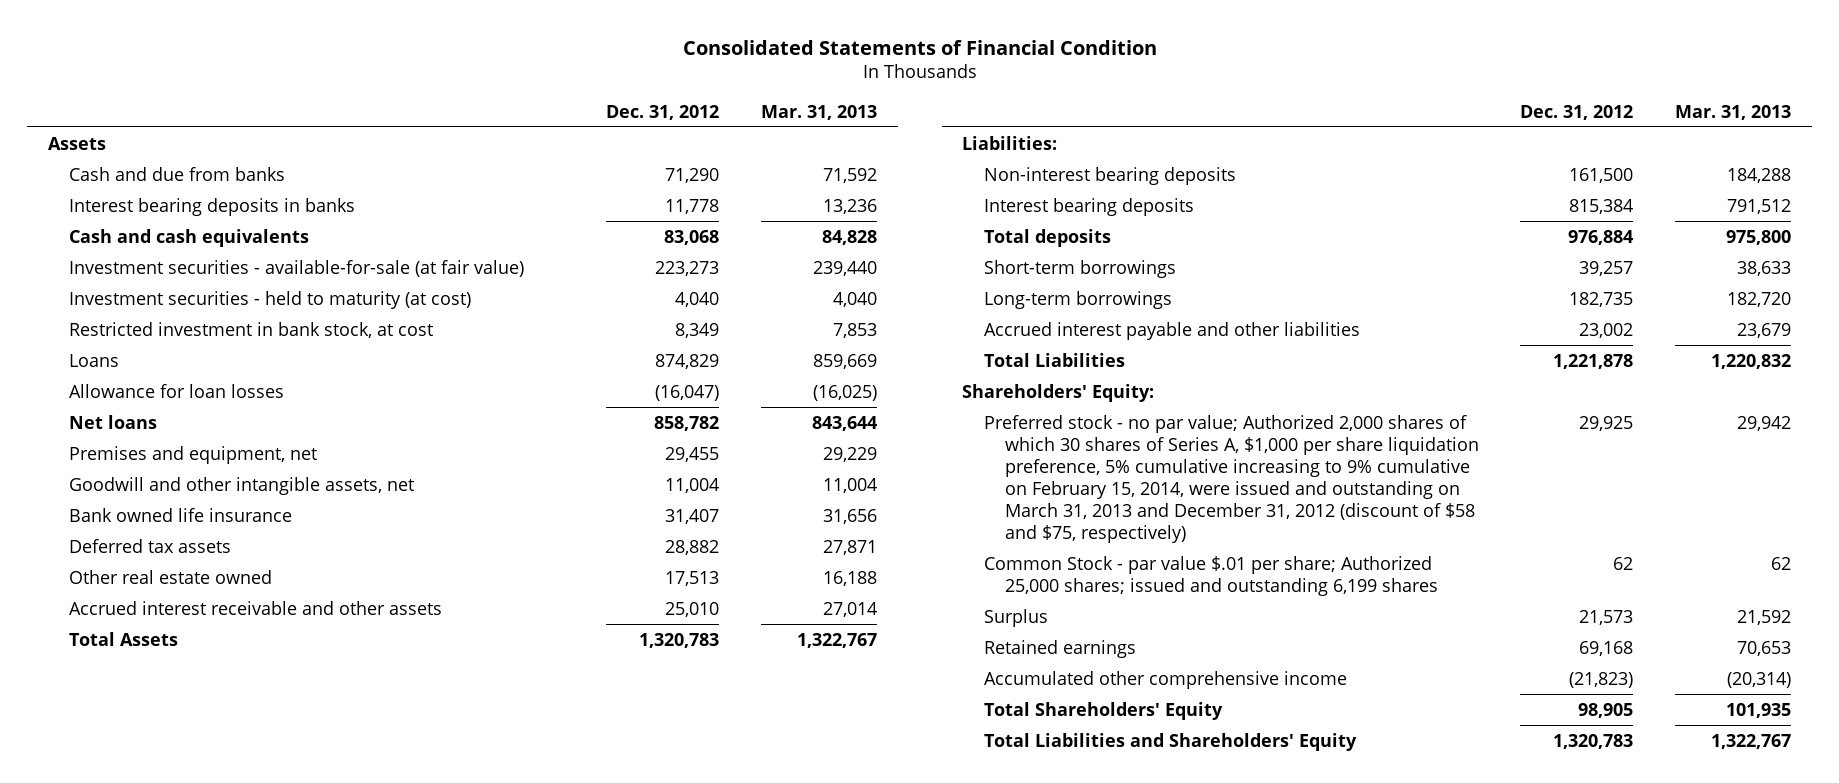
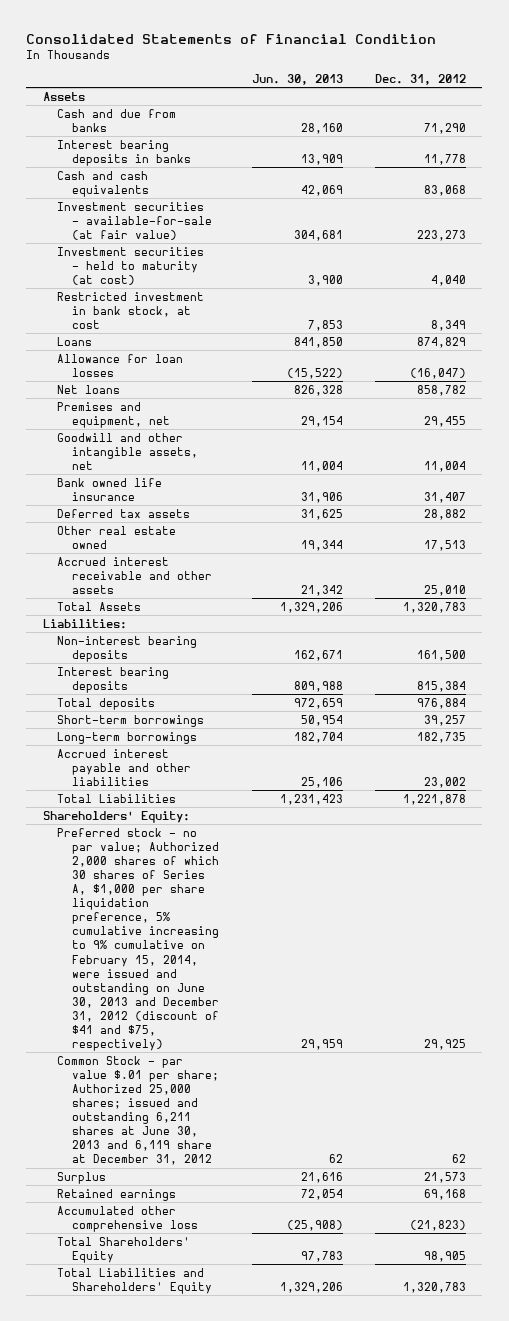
[760,104,877,120] Mar. 31, 2013 -> none
none -> [251,73,343,85] Jun. 30, 2013
[983,414,1479,543] Preferred stock - no par value; Authorized 2,000 shares of which 30 shares of Series A, $1,000 per share liquidation preference, 5% cumulative increasing to 9% cumulative on February 15, 2014, were issued and outstanding on March 31, 2013 and December 31, 2012 (discount of $58 and $75, respectively) -> [57,827,220,1052] Preferred stock - no par value; Authorized 2,000 shares of which 30 shares of Series A, $1,000 per share liquidation preference, 5% cumulative increasing to 9% cumulative on February 15, 2014, were issued and outstanding on June 30, 2013 and December 31, 2012 (discount of $41 and $75, respectively)
[983,555,1438,596] Common Stock - par value $.01 per share; Authorized 25,000 shares; issued and outstanding 6,199 shares -> [57,1055,220,1166] Common Stock - par value $.01 per share; Authorized 25,000 shares; issued and outstanding 6,211 shares at June 30, 2013 and 6,119 share at December 31, 2012
[983,670,1347,689] Accumulated other comprehensive income -> [57,1205,199,1232] Accumulated other comprehensive loss

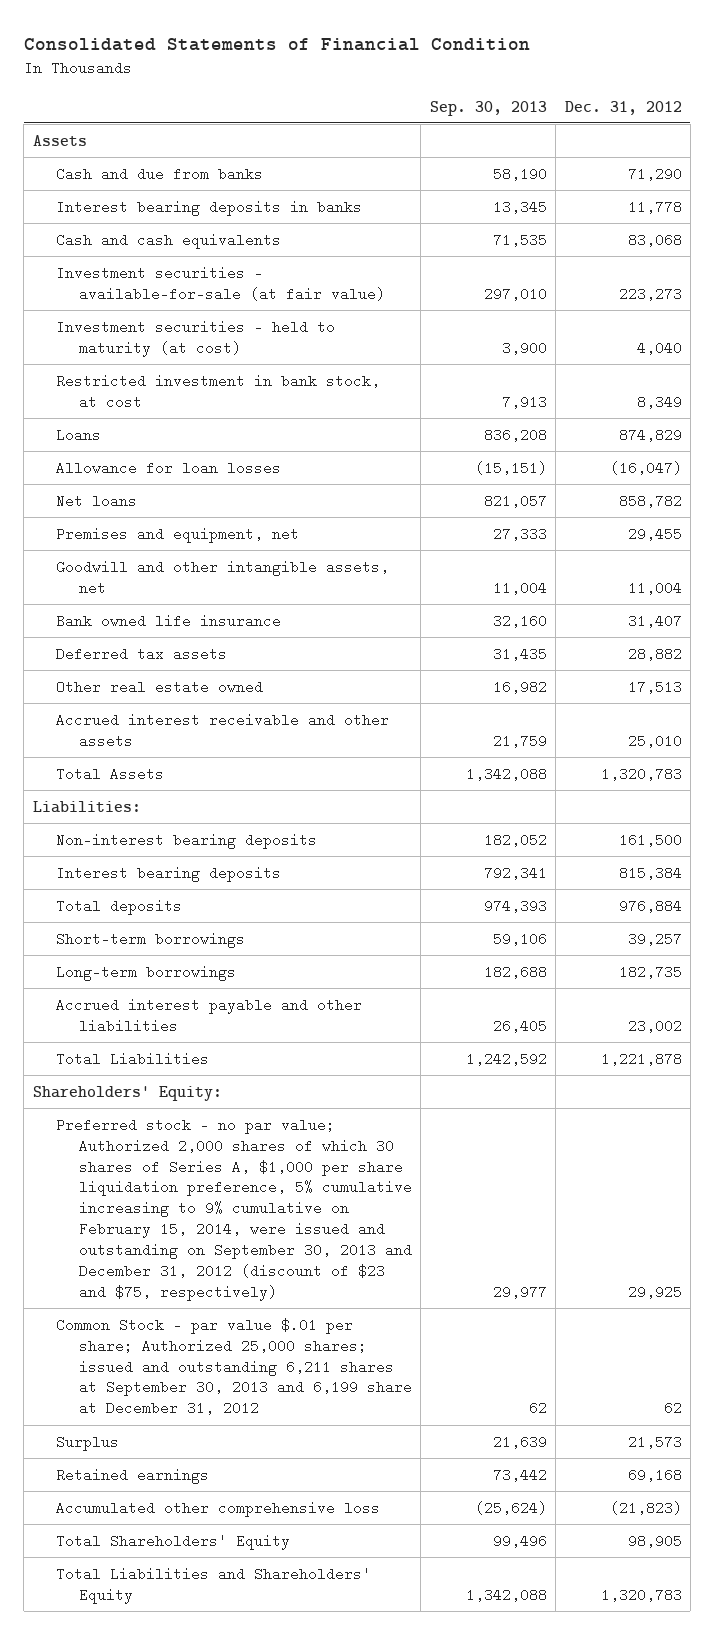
[251,73,343,85] Jun. 30, 2013 -> none
none -> [429,100,547,116] Sep. 30, 2013
[57,827,220,1052] Preferred stock - no par value; Authorized 2,000 shares of which 30 shares of Series A, $1,000 per share liquidation preference, 5% cumulative increasing to 9% cumulative on February 15, 2014, were issued and outstanding on June 30, 2013 and December 31, 2012 (discount of $41 and $75, respectively) -> [55,1117,412,1302] Preferred stock - no par value; Authorized 2,000 shares of which 30 shares of Series A, $1,000 per share liquidation preference, 5% cumulative increasing to 9% cumulative on February 15, 2014, were issued and outstanding on September 30, 2013 and December 31, 2012 (discount of $23 and $75, respectively)
[57,1055,220,1166] Common Stock - par value $.01 per share; Authorized 25,000 shares; issued and outstanding 6,211 shares at June 30, 2013 and 6,119 share at December 31, 2012 -> [55,1317,412,1416] Common Stock - par value $.01 per share; Authorized 25,000 shares; issued and outstanding 6,211 shares at September 30, 2013 and 6,199 share at December 31, 2012

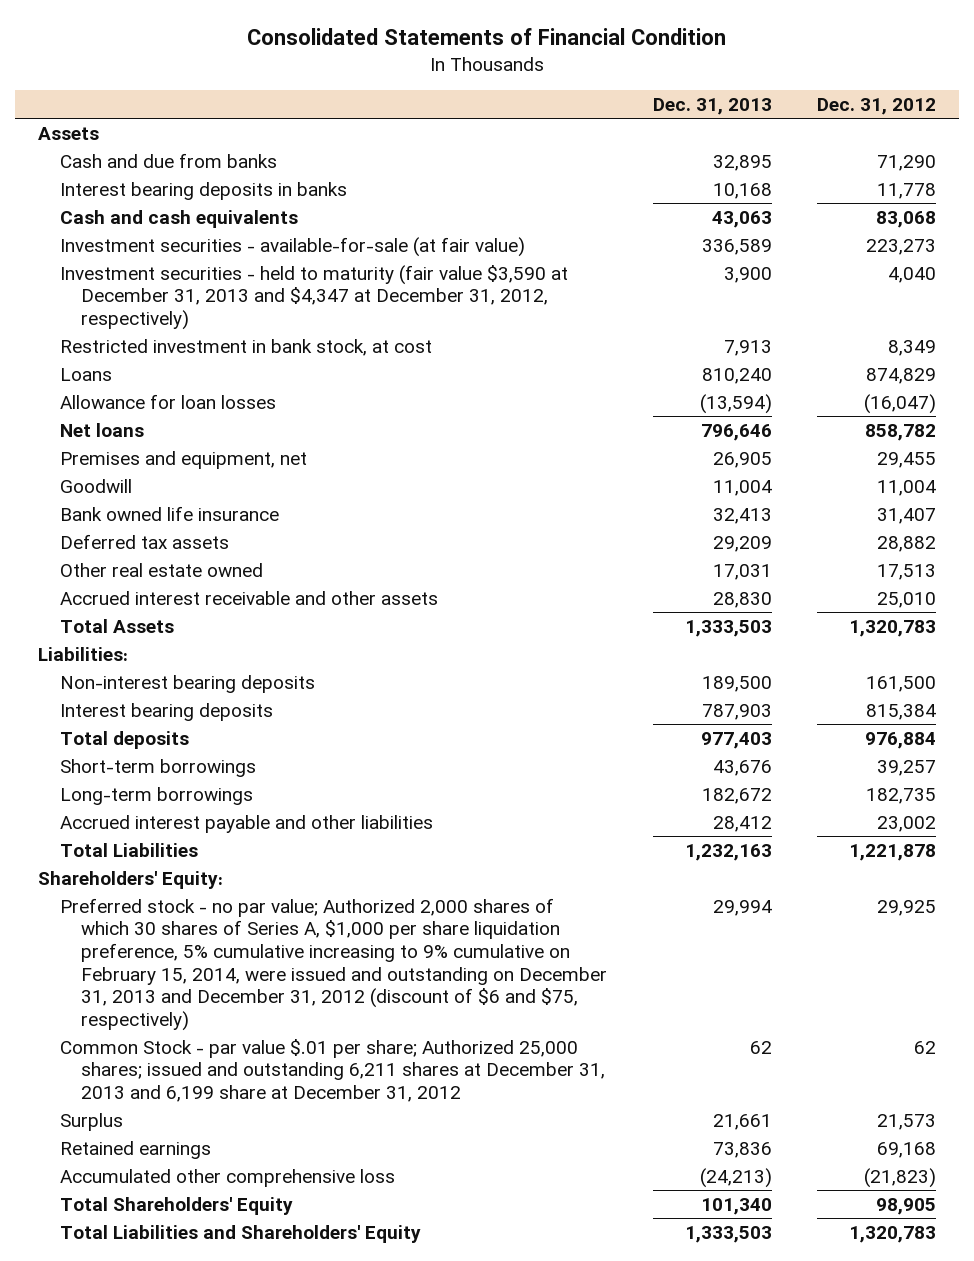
[429,100,547,116] Sep. 30, 2013 -> none
none -> [652,97,772,115] Dec. 31, 2013
[55,319,335,357] Investment securities - held to maturity (at cost) -> [59,264,568,331] Investment securities - held to maturity (fair value $3,590 at December 31, 2013 and $4,347 at December 31, 2012, respectively)
[55,559,389,595] Goodwill and other intangible assets, net -> [59,478,132,493] Goodwill
[55,1117,412,1302] Preferred stock - no par value; Authorized 2,000 shares of which 30 shares of Series A, $1,000 per share liquidation preference, 5% cumulative increasing to 9% cumulative on February 15, 2014, were issued and outstanding on September 30, 2013 and December 31, 2012 (discount of $23 and $75, respectively) -> [59,897,608,1031] Preferred stock - no par value; Authorized 2,000 shares of which 30 shares of Series A, $1,000 per share liquidation preference, 5% cumulative increasing to 9% cumulative on February 15, 2014, were issued and outstanding on December 31, 2013 and December 31, 2012 (discount of $6 and $75, respectively)
[55,1317,412,1416] Common Stock - par value $.01 per share; Authorized 25,000 shares; issued and outstanding 6,211 shares at September 30, 2013 and 6,199 share at December 31, 2012 -> [59,1038,606,1103] Common Stock - par value $.01 per share; Authorized 25,000 shares; issued and outstanding 6,211 shares at December 31, 2013 and 6,199 share at December 31, 2012

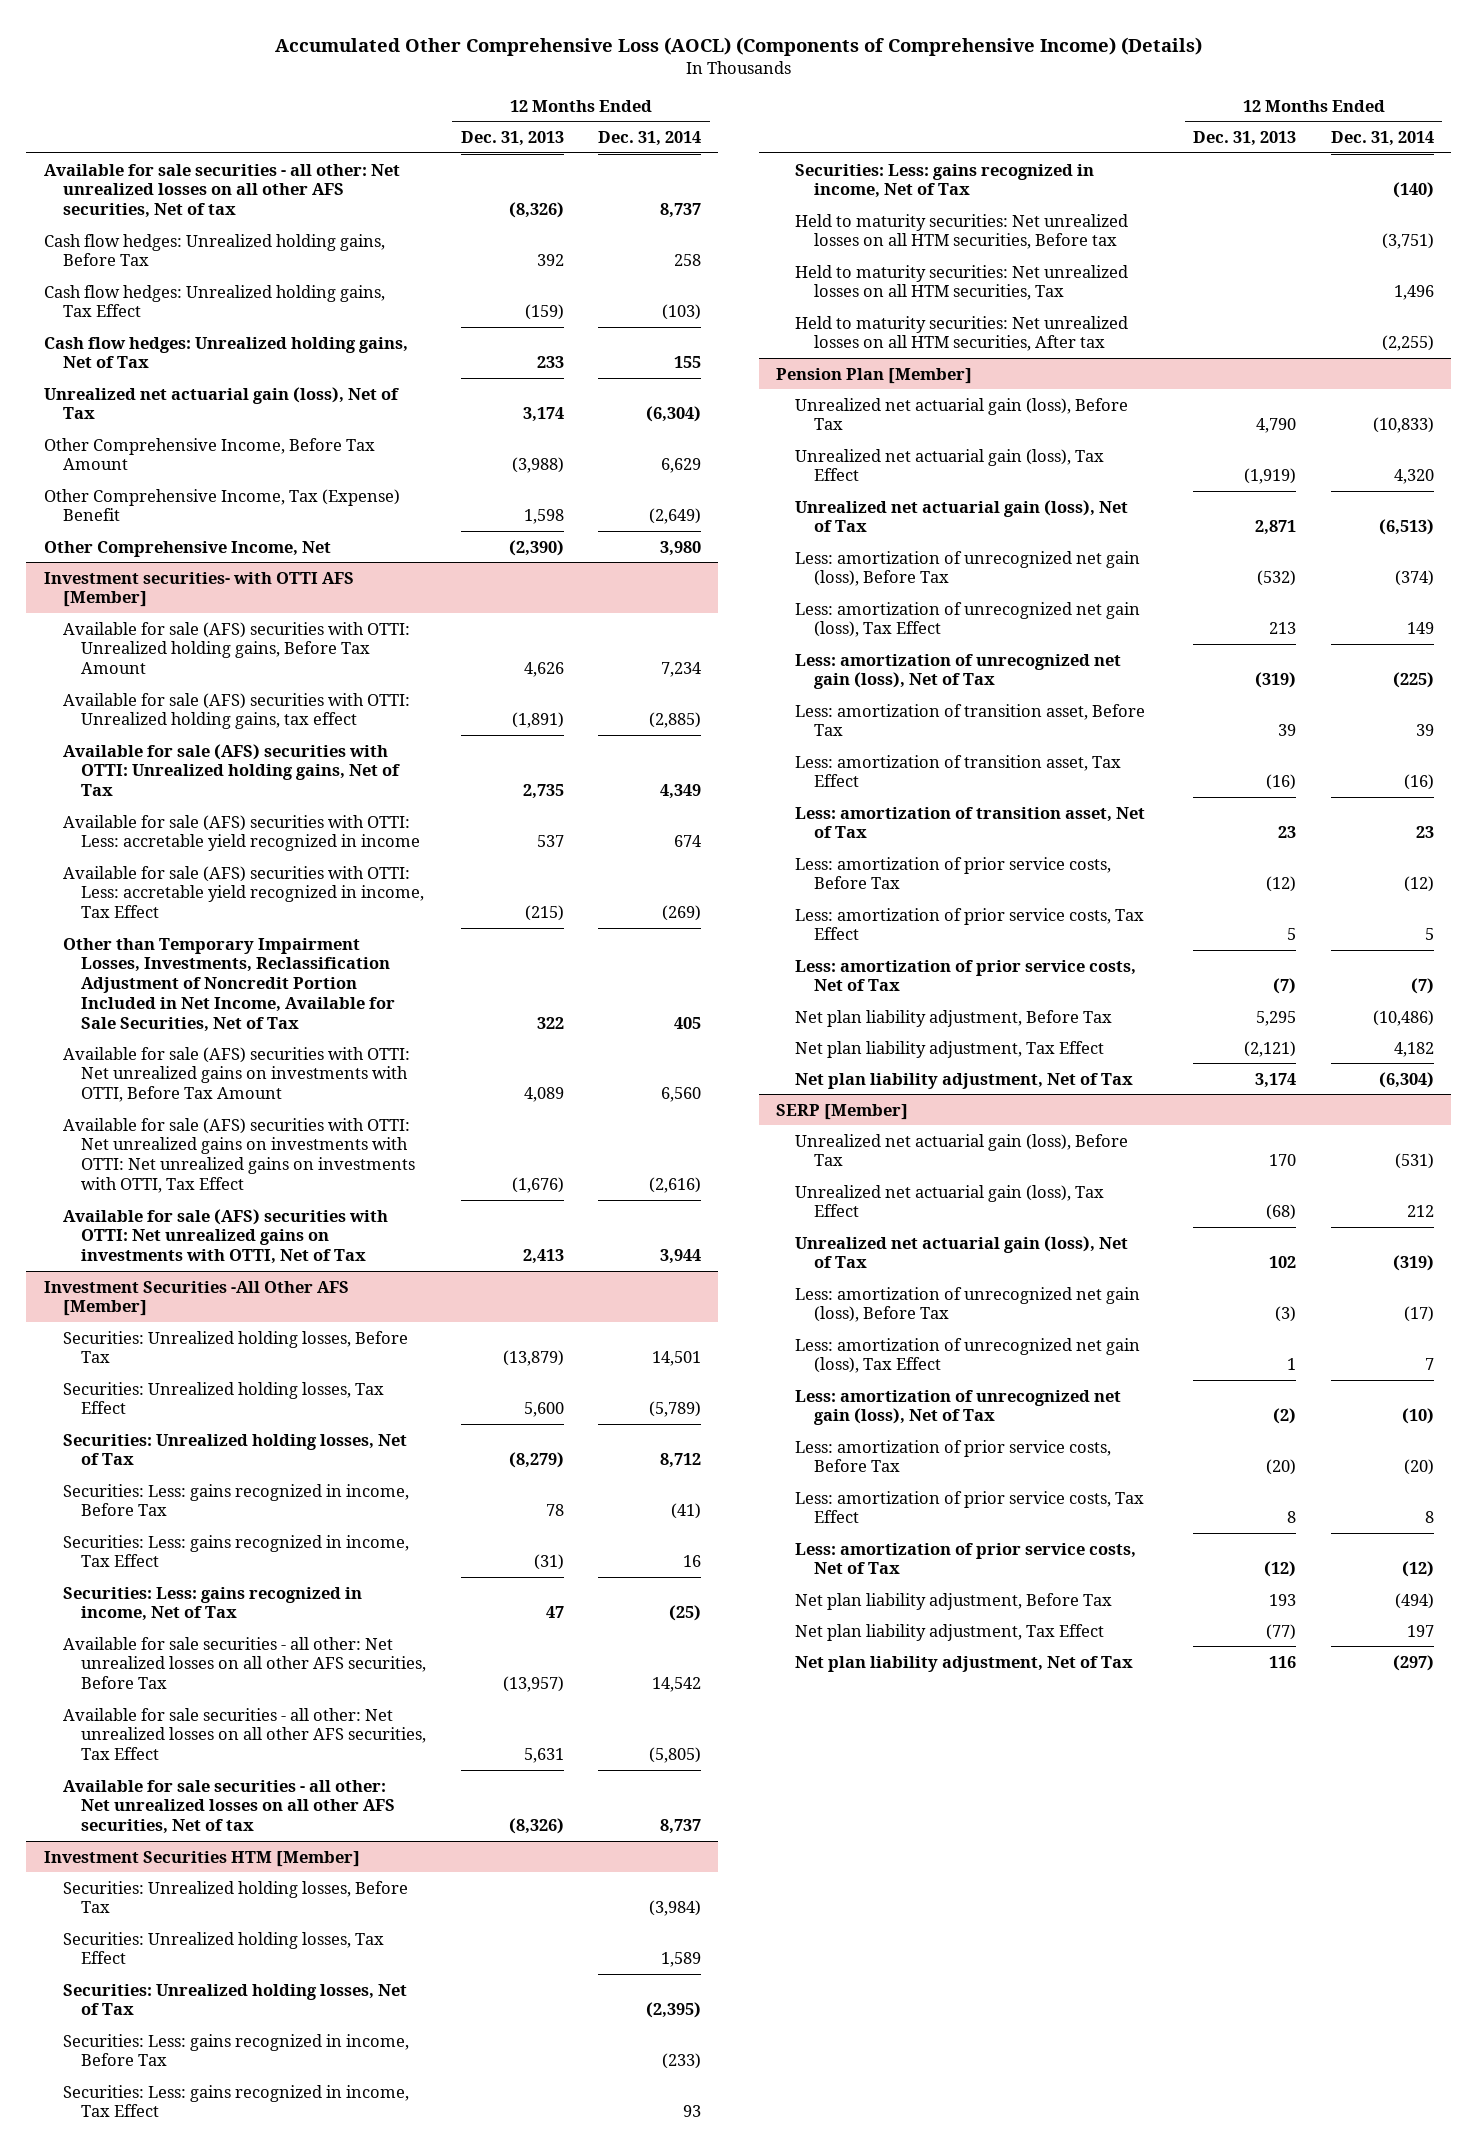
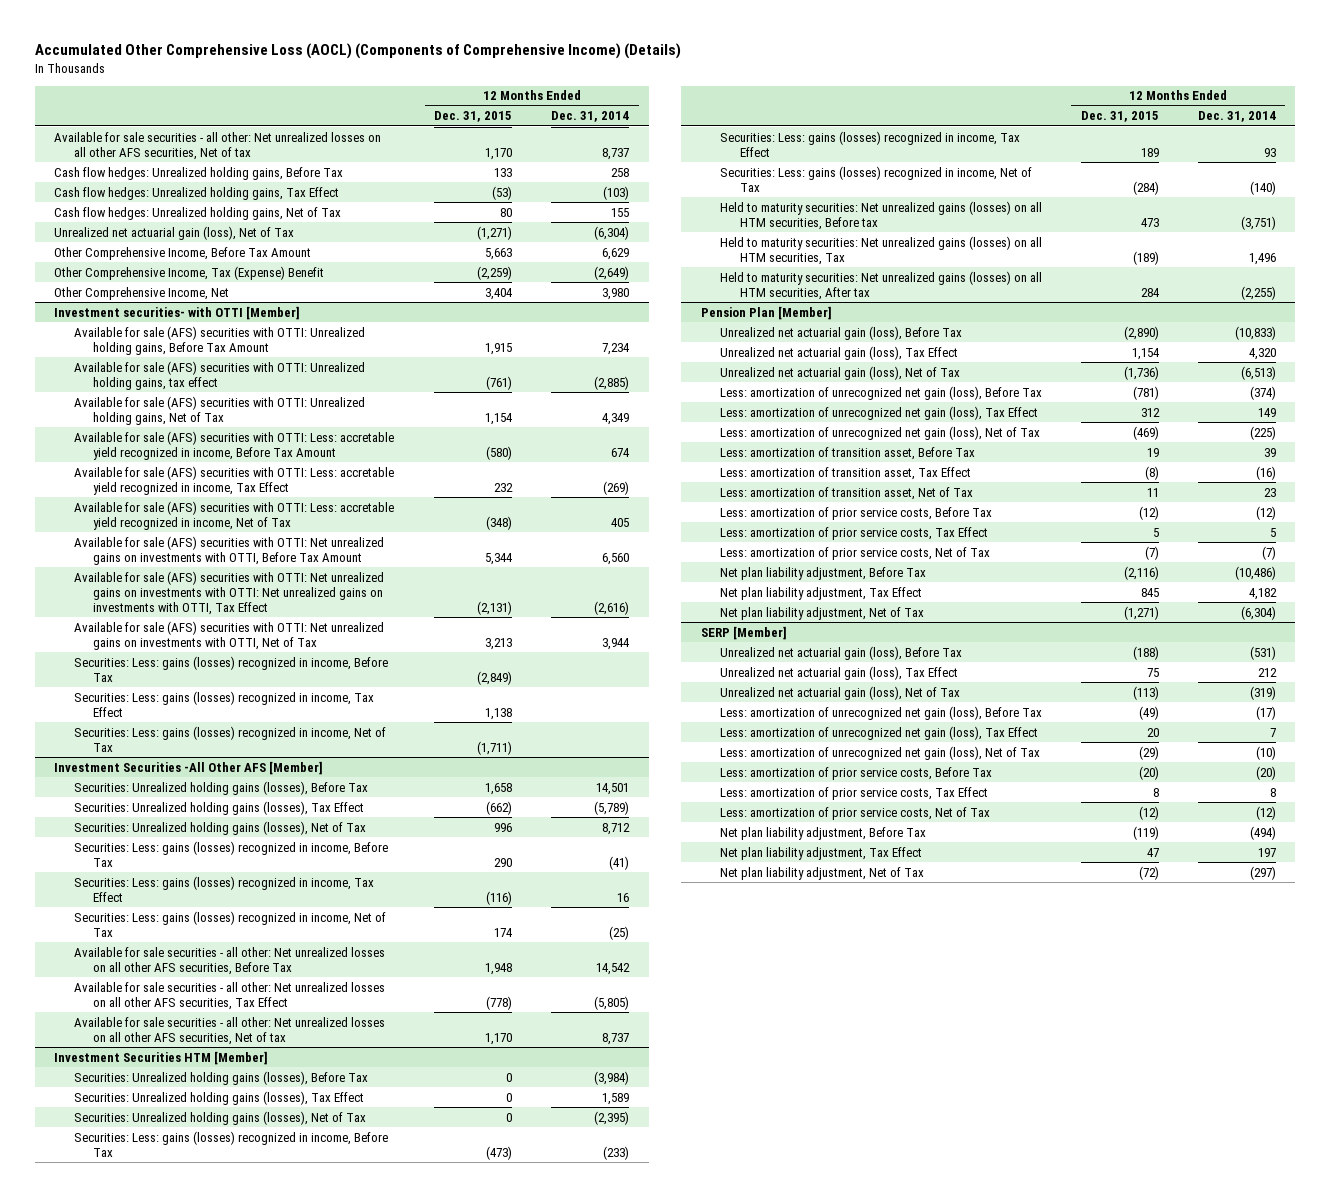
[460,130,564,146] Dec. 31, 2013 -> none
none -> [434,111,513,123] Dec. 31, 2015
[43,571,354,608] Investment securities- with OTTI AFS [Member] -> [53,305,300,320] Investment securities- with OTTI [Member]
[62,814,421,852] Available for sale (AFS) securities with OTTI: Less: accretable yield recognized in income -> [73,430,394,460] Available for sale (AFS) securities with OTTI: Less: accretable yield recognized in income, Before Tax Amount
[62,937,396,1032] Other than Temporary Impairment Losses, Investments, Reclassification Adjustment of Noncredit Portion Included in Net Income, Available for Sale Securities, Net of Tax -> [73,500,394,530] Available for sale (AFS) securities with OTTI: Less: accretable yield recognized in income, Net of Tax
none -> [73,655,388,682] Securities: Less: gains (losses) recognized in income, Before Tax
none -> [73,690,374,717] Securities: Less: gains (losses) recognized in income, Tax Effect
none -> [73,725,386,752] Securities: Less: gains (losses) recognized in income, Net of Tax
[62,1330,408,1364] Securities: Unrealized holding losses, Before Tax -> [73,780,368,795] Securities: Unrealized holding gains (losses), Before Tax
[62,1381,384,1415] Securities: Unrealized holding losses, Tax Effect -> [73,800,364,815] Securities: Unrealized holding gains (losses), Tax Effect
[62,1433,407,1466] Securities: Unrealized holding losses, Net of Tax -> [73,820,366,835] Securities: Unrealized holding gains (losses), Net of Tax
[62,1483,409,1517] Securities: Less: gains recognized in income, Before Tax -> [73,840,388,867] Securities: Less: gains (losses) recognized in income, Before Tax
[62,1534,409,1568] Securities: Less: gains recognized in income, Tax Effect -> [73,875,374,902] Securities: Less: gains (losses) recognized in income, Tax Effect
[62,1586,362,1622] Securities: Less: gains recognized in income, Net of Tax -> [73,910,386,937] Securities: Less: gains (losses) recognized in income, Net of Tax
[62,1880,408,1914] Securities: Unrealized holding losses, Before Tax -> [73,1070,368,1085] Securities: Unrealized holding gains (losses), Before Tax
[62,1931,384,1965] Securities: Unrealized holding losses, Tax Effect -> [73,1090,364,1105] Securities: Unrealized holding gains (losses), Tax Effect
[62,1983,407,2016] Securities: Unrealized holding losses, Net of Tax -> [73,1110,366,1125] Securities: Unrealized holding gains (losses), Net of Tax
[62,2033,409,2067] Securities: Less: gains recognized in income, Before Tax -> [73,1130,388,1157] Securities: Less: gains (losses) recognized in income, Before Tax
[62,2084,409,2118] Securities: Less: gains recognized in income, Tax Effect -> [720,130,1021,157] Securities: Less: gains (losses) recognized in income, Tax Effect
[795,163,1095,199] Securities: Less: gains recognized in income, Net of Tax -> [720,165,1033,192] Securities: Less: gains (losses) recognized in income, Net of Tax
[795,213,1129,250] Held to maturity securities: Net unrealized losses on all HTM securities, Before tax -> [720,200,1043,230] Held to maturity securities: Net unrealized gains (losses) on all HTM securities, Before tax
[795,264,1129,301] Held to maturity securities: Net unrealized losses on all HTM securities, Tax -> [720,235,1043,265] Held to maturity securities: Net unrealized gains (losses) on all HTM securities, Tax
[795,315,1129,352] Held to maturity securities: Net unrealized losses on all HTM securities, After tax -> [720,270,1043,300] Held to maturity securities: Net unrealized gains (losses) on all HTM securities, After tax

